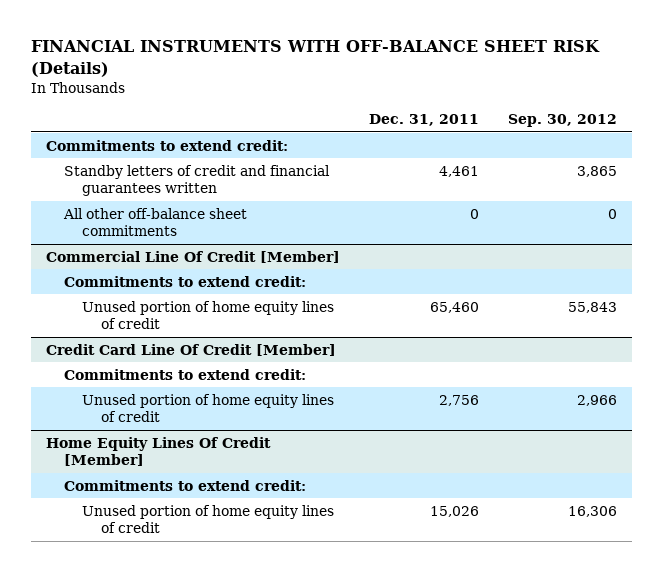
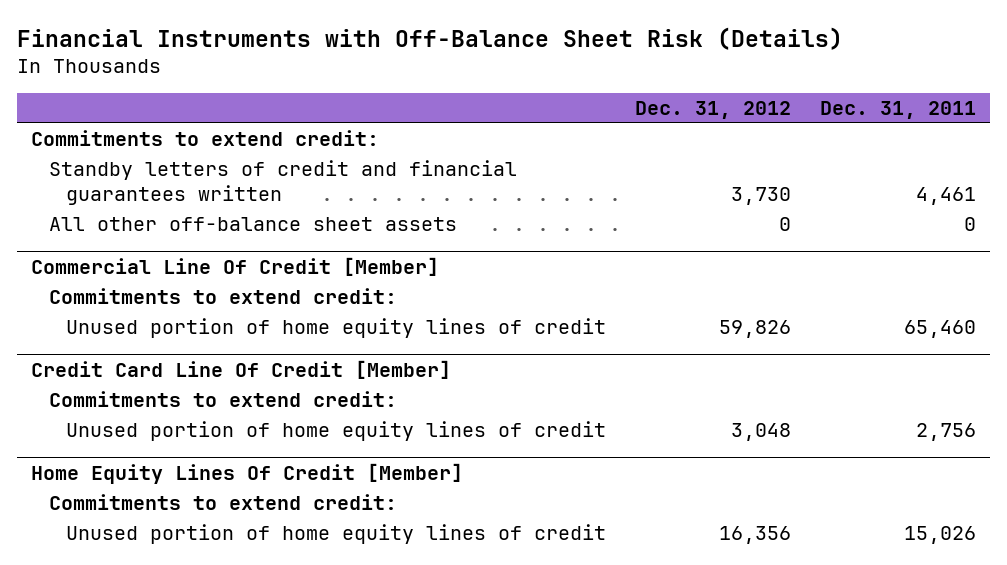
[30,40,600,77] FINANCIAL INSTRUMENTS WITH OFF-BALANCE SHEET RISK (Details) -> [16,27,843,51] Financial Instruments with Off-Balance Sheet Risk (Details)
[508,114,618,128] Sep. 30, 2012 -> none
none -> [634,101,791,120] Dec. 31, 2012
[62,207,247,237] All other off-balance sheet commitments -> [48,217,457,232] All other off-balance sheet assets

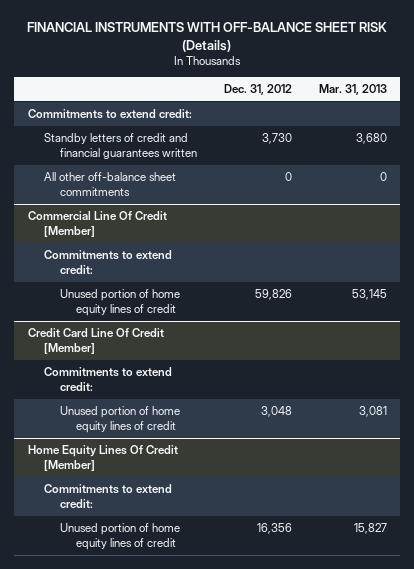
[16,27,843,51] Financial Instruments with Off-Balance Sheet Risk (Details) -> [27,21,388,52] FINANCIAL INSTRUMENTS WITH OFF-BALANCE SHEET RISK (Details)
[819,101,976,120] Dec. 31, 2011 -> none
none -> [318,84,387,96] Mar. 31, 2013
[48,217,457,232] All other off-balance sheet assets -> [43,172,176,196] All other off-balance sheet commitments

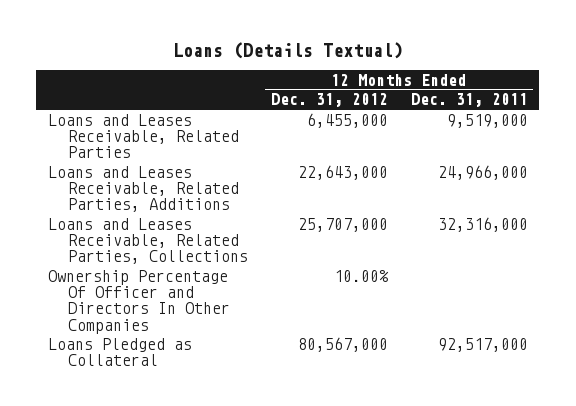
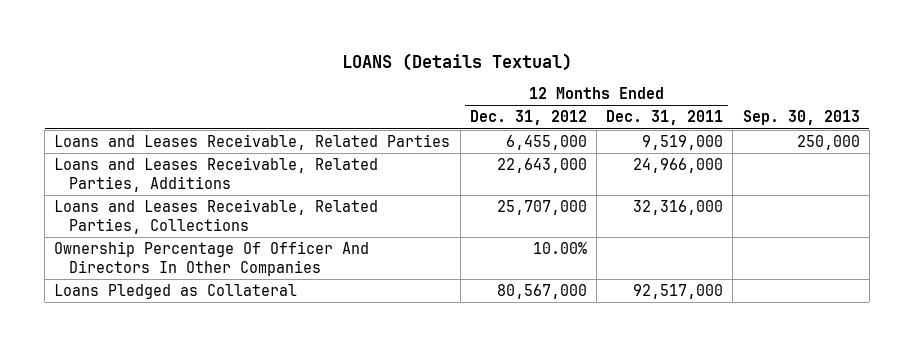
[172,41,403,59] Loans (Details Textual) -> [342,52,573,71] LOANS (Details Textual)
none -> [742,110,860,126] Sep. 30, 2013
[47,269,230,334] Ownership Percentage Of Officer and Directors In Other Companies -> [54,240,370,276] Ownership Percentage Of Officer And Directors In Other Companies

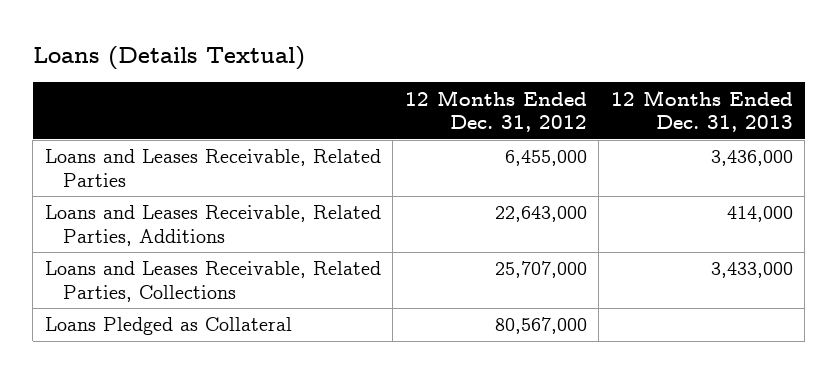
[342,52,573,71] LOANS (Details Textual) -> [32,45,305,70] Loans (Details Textual)
[606,110,724,126] Dec. 31, 2011 -> none
[742,110,860,126] Sep. 30, 2013 -> none
none -> [610,89,793,133] 12 Months Ended Dec. 31, 2013
[54,240,370,276] Ownership Percentage Of Officer And Directors In Other Companies -> none

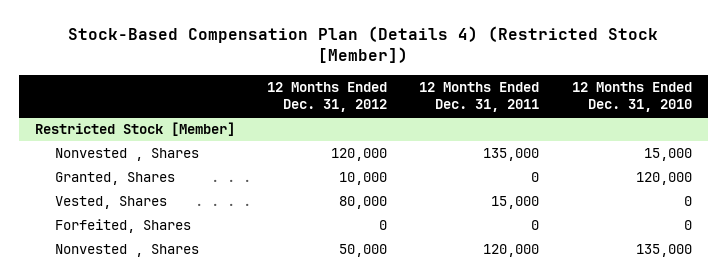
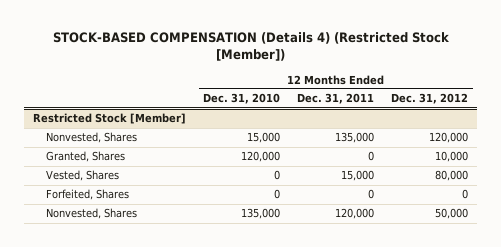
[68,25,659,63] Stock-Based Compensation Plan (Details 4) (Restricted Stock [Member]) -> [52,31,449,61] STOCK-BASED COMPENSATION (Details 4) (Restricted Stock [Member])
[55,148,200,162] Nonvested , Shares -> [46,132,138,144] Nonvested, Shares
[55,244,200,258] Nonvested , Shares -> [46,208,138,220] Nonvested, Shares

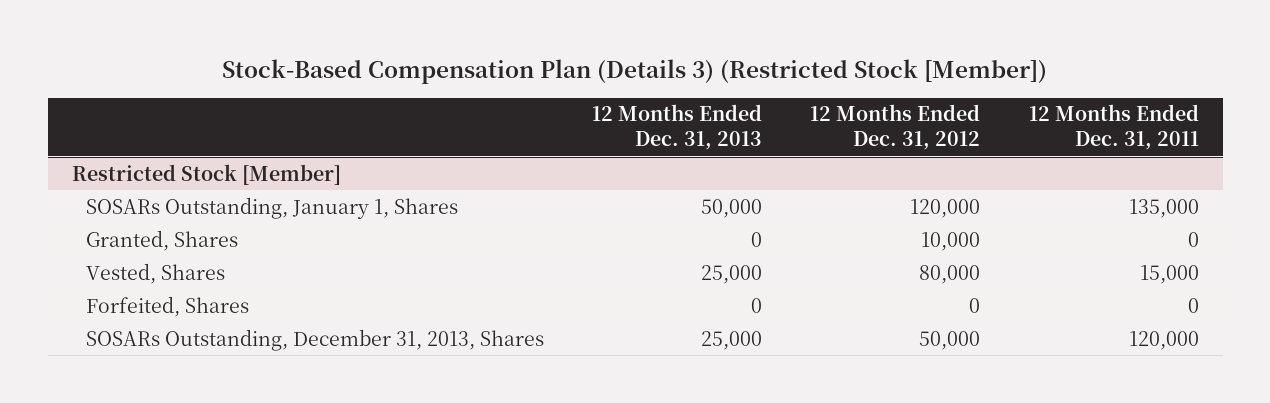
[52,31,449,61] STOCK-BASED COMPENSATION (Details 4) (Restricted Stock [Member]) -> [222,59,1048,85] Stock-Based Compensation Plan (Details 3) (Restricted Stock [Member])
[203,93,281,105] Dec. 31, 2010 -> none
none -> [592,104,763,151] 12 Months Ended Dec. 31, 2013
[46,132,138,144] Nonvested, Shares -> [86,196,459,219] SOSARs Outstanding, January 1, Shares
[46,208,138,220] Nonvested, Shares -> [86,328,545,351] SOSARs Outstanding, December 31, 2013, Shares

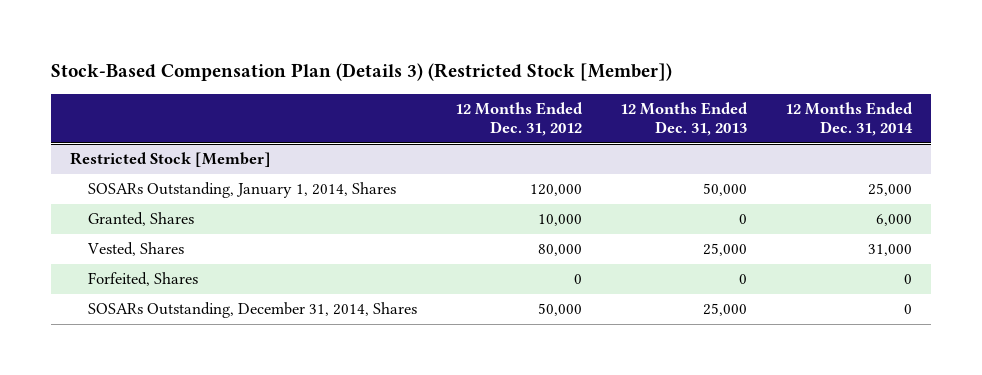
[1028,104,1199,151] 12 Months Ended Dec. 31, 2011 -> none
none -> [784,101,913,137] 12 Months Ended Dec. 31, 2014
[86,196,459,219] SOSARs Outstanding, January 1, Shares -> [87,182,396,199] SOSARs Outstanding, January 1, 2014, Shares
[86,328,545,351] SOSARs Outstanding, December 31, 2013, Shares -> [87,302,417,319] SOSARs Outstanding, December 31, 2014, Shares

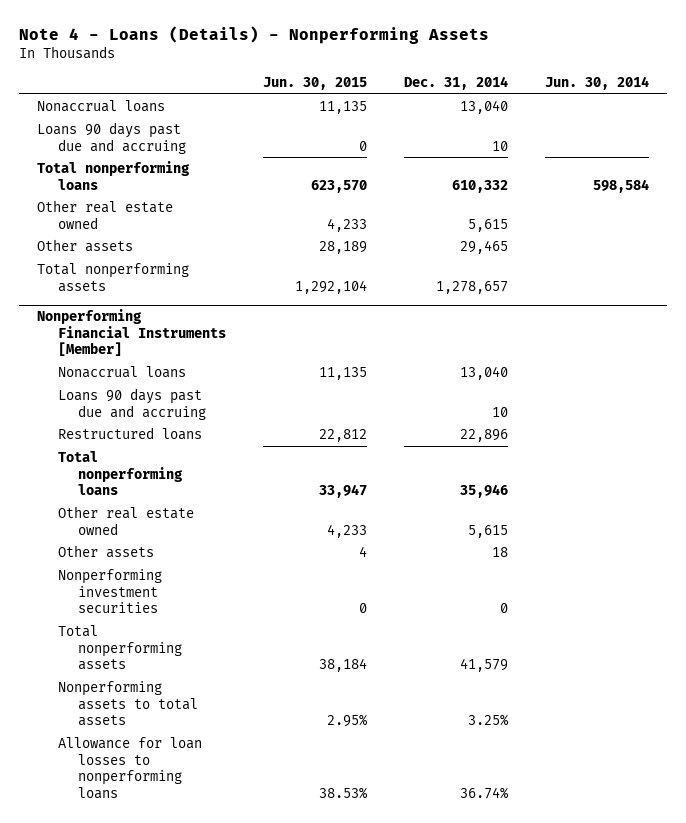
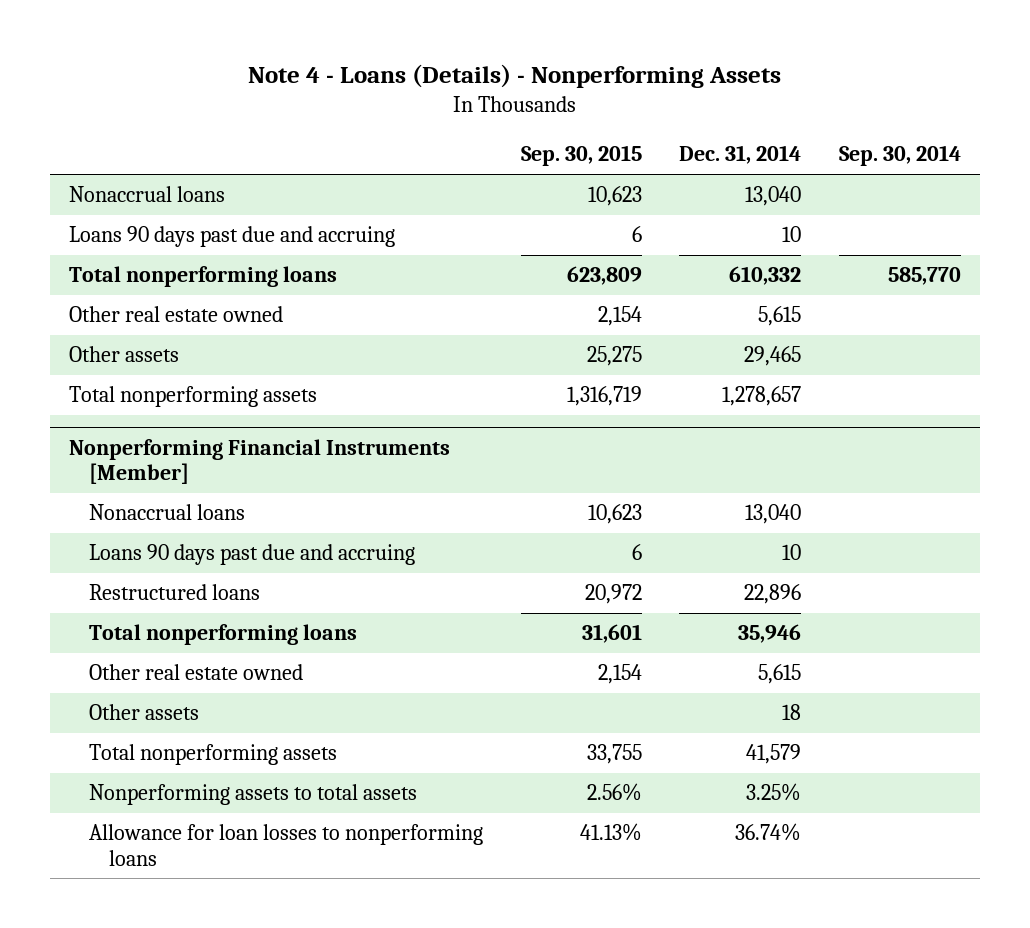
[262,77,367,91] Jun. 30, 2015 -> none
[544,76,649,91] Jun. 30, 2014 -> none
none -> [520,145,642,167] Sep. 30, 2015
none -> [839,145,962,167] Sep. 30, 2014
[57,569,162,614] Nonperforming investment securities -> none

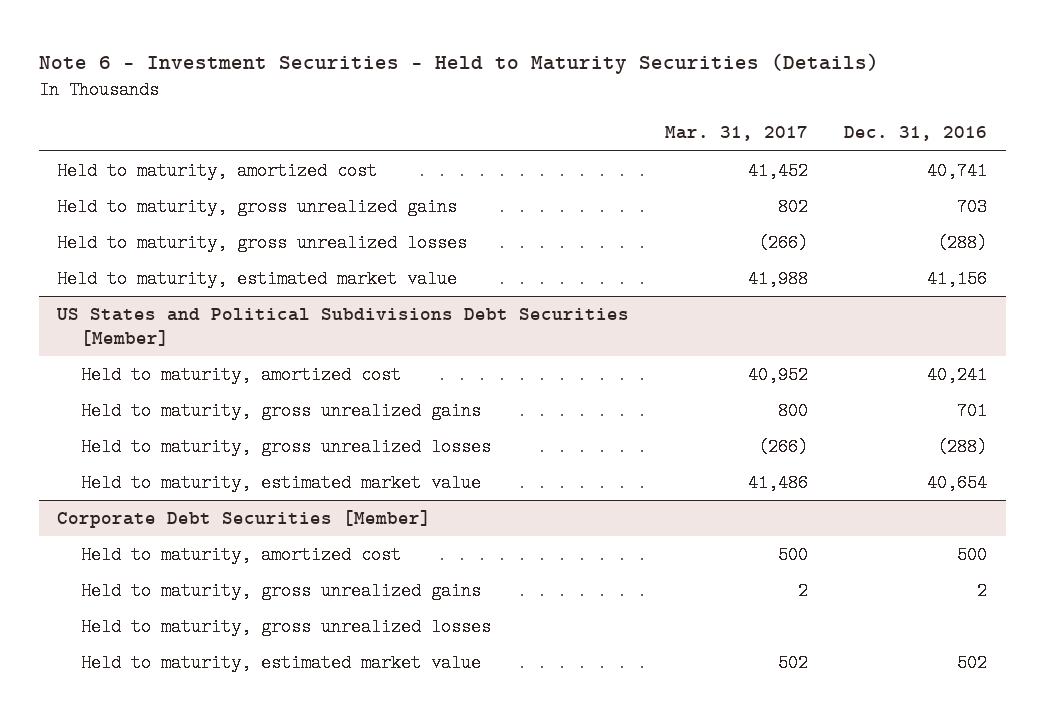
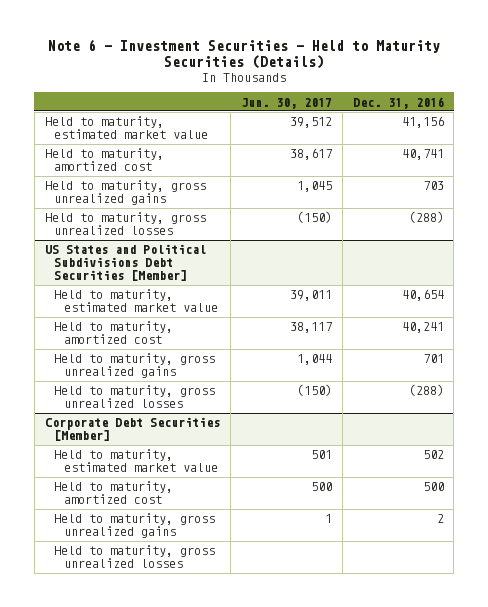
[665,126,809,142] Mar. 31, 2017 -> none
none -> [240,97,332,109] Jun. 30, 2017
[57,270,458,289] Held to maturity, estimated market value -> [44,116,209,140] Held to maturity, estimated market value
[80,474,481,493] Held to maturity, estimated market value -> [54,289,218,313] Held to maturity, estimated market value
[80,654,481,673] Held to maturity, estimated market value -> [54,449,218,473] Held to maturity, estimated market value

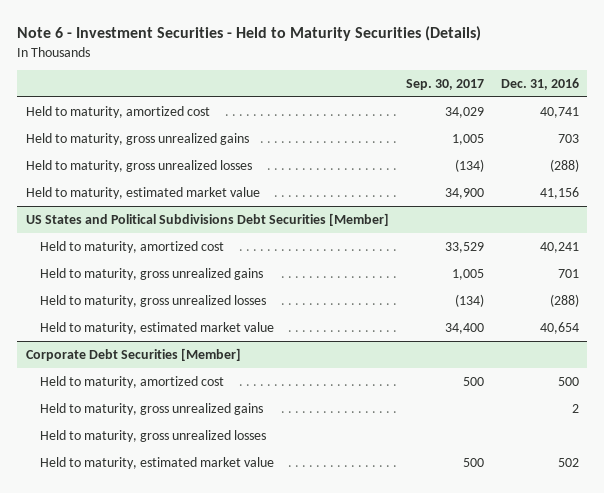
[240,97,332,109] Jun. 30, 2017 -> none
none -> [405,78,484,90] Sep. 30, 2017
[44,116,209,140] Held to maturity, estimated market value -> [25,186,260,199] Held to maturity, estimated market value
[54,289,218,313] Held to maturity, estimated market value -> [40,321,275,334] Held to maturity, estimated market value
[54,449,218,473] Held to maturity, estimated market value -> [40,456,275,469] Held to maturity, estimated market value

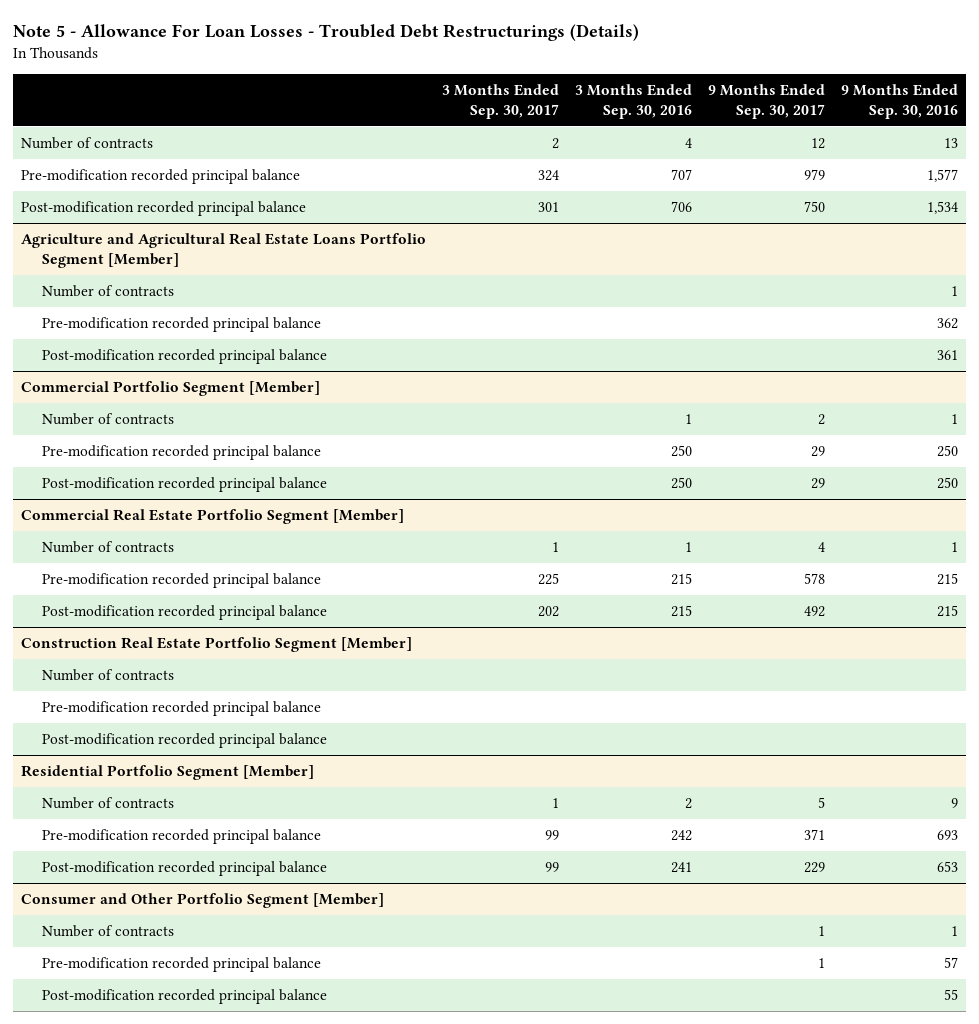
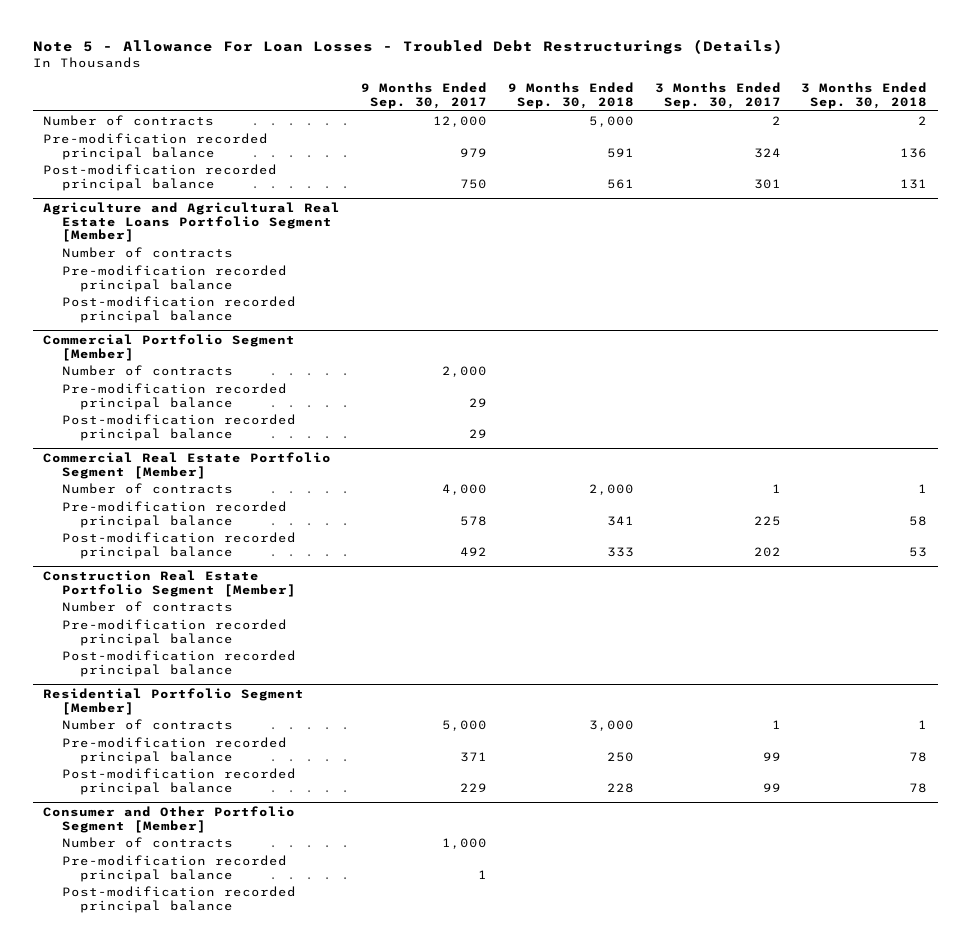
[574,84,692,120] 3 Months Ended Sep. 30, 2016 -> none
[841,84,959,120] 9 Months Ended Sep. 30, 2016 -> none
none -> [507,82,634,109] 9 Months Ended Sep. 30, 2018
none -> [801,82,928,109] 3 Months Ended Sep. 30, 2018
[811,137,826,149] 12 -> [432,115,487,127] 12,000
[818,413,826,425] 2 -> [441,365,487,377] 2,000
[818,541,826,552] 4 -> [441,483,487,495] 4,000
[818,796,826,808] 5 -> [441,719,487,731] 5,000
[818,925,826,936] 1 -> [441,837,487,849] 1,000

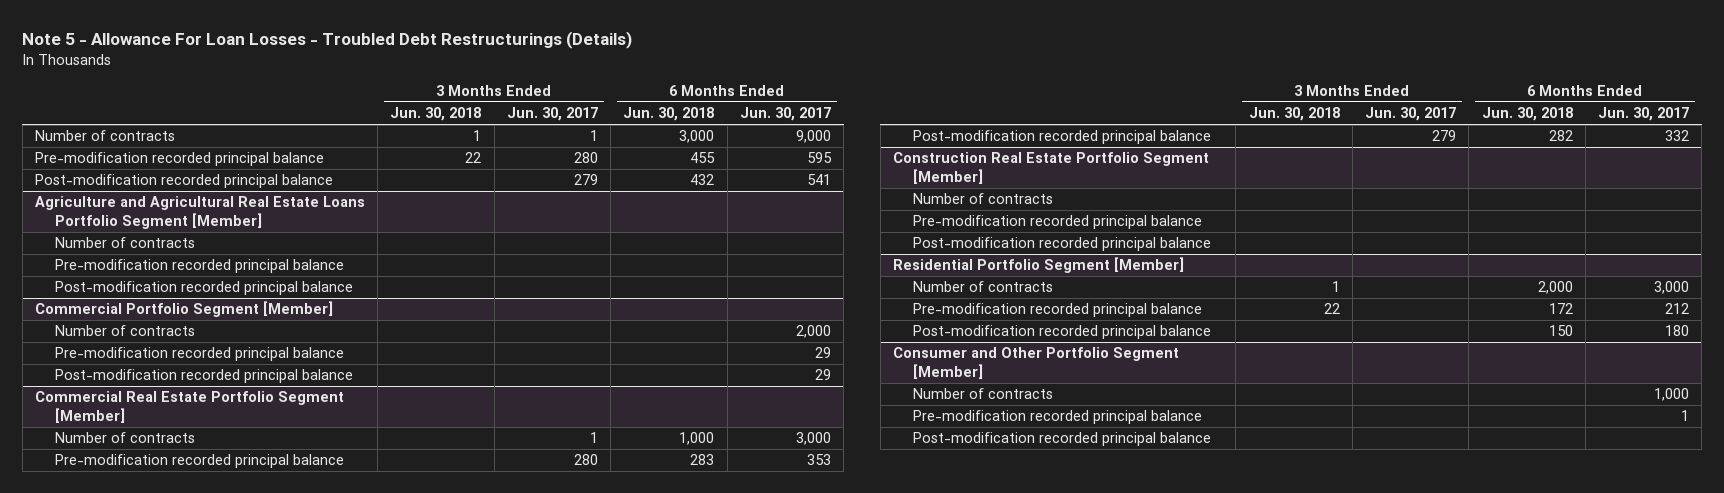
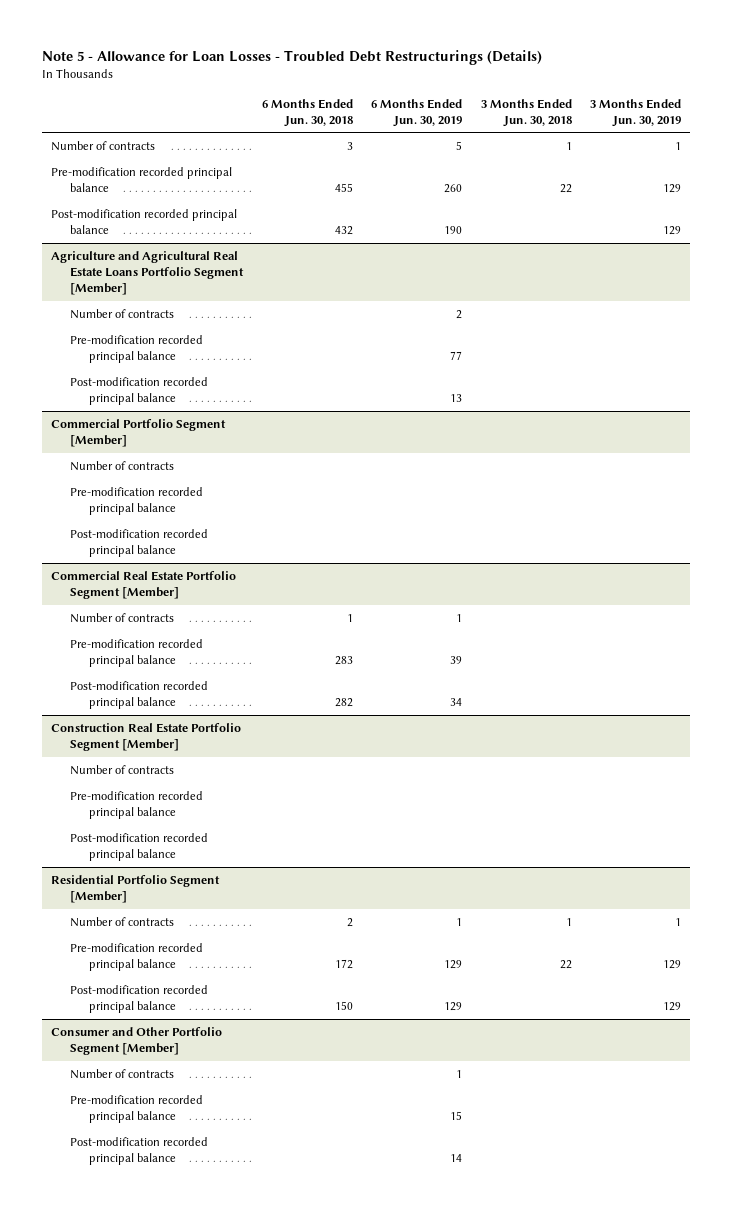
[22,30,633,49] Note 5 - Allowance For Loan Losses - Troubled Debt Restructurings (Details) -> [41,50,542,66] Note 5 - Allowance for Loan Losses - Troubled Debt Restructurings (Details)
[506,107,598,122] Jun. 30, 2017 -> none
[739,107,831,122] Jun. 30, 2017 -> none
none -> [371,98,463,127] 6 Months Ended Jun. 30, 2019
none -> [590,98,682,127] 3 Months Ended Jun. 30, 2019
[679,130,715,144] 3,000 -> [346,142,353,151] 3
[679,432,715,446] 1,000 -> [346,614,353,623] 1
[1537,281,1573,295] 2,000 -> [346,918,353,928] 2

